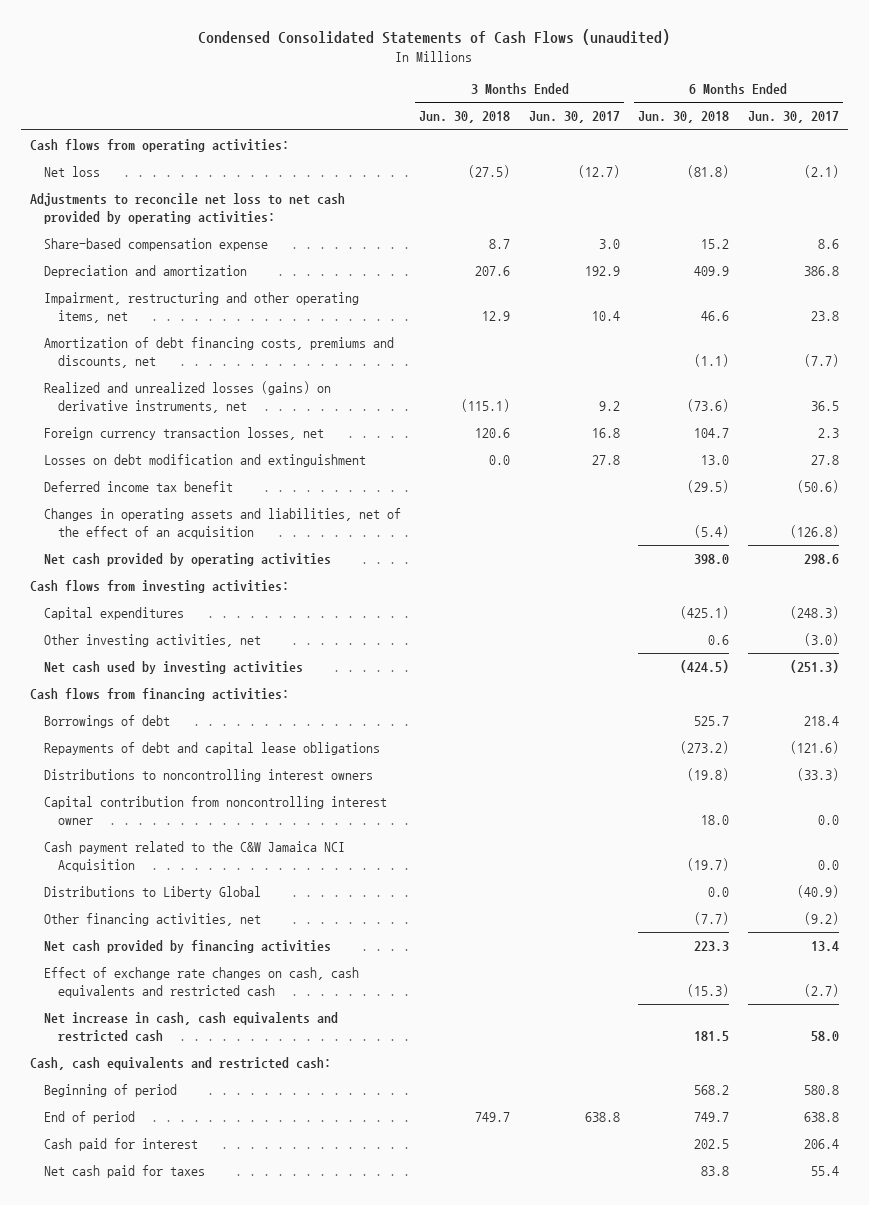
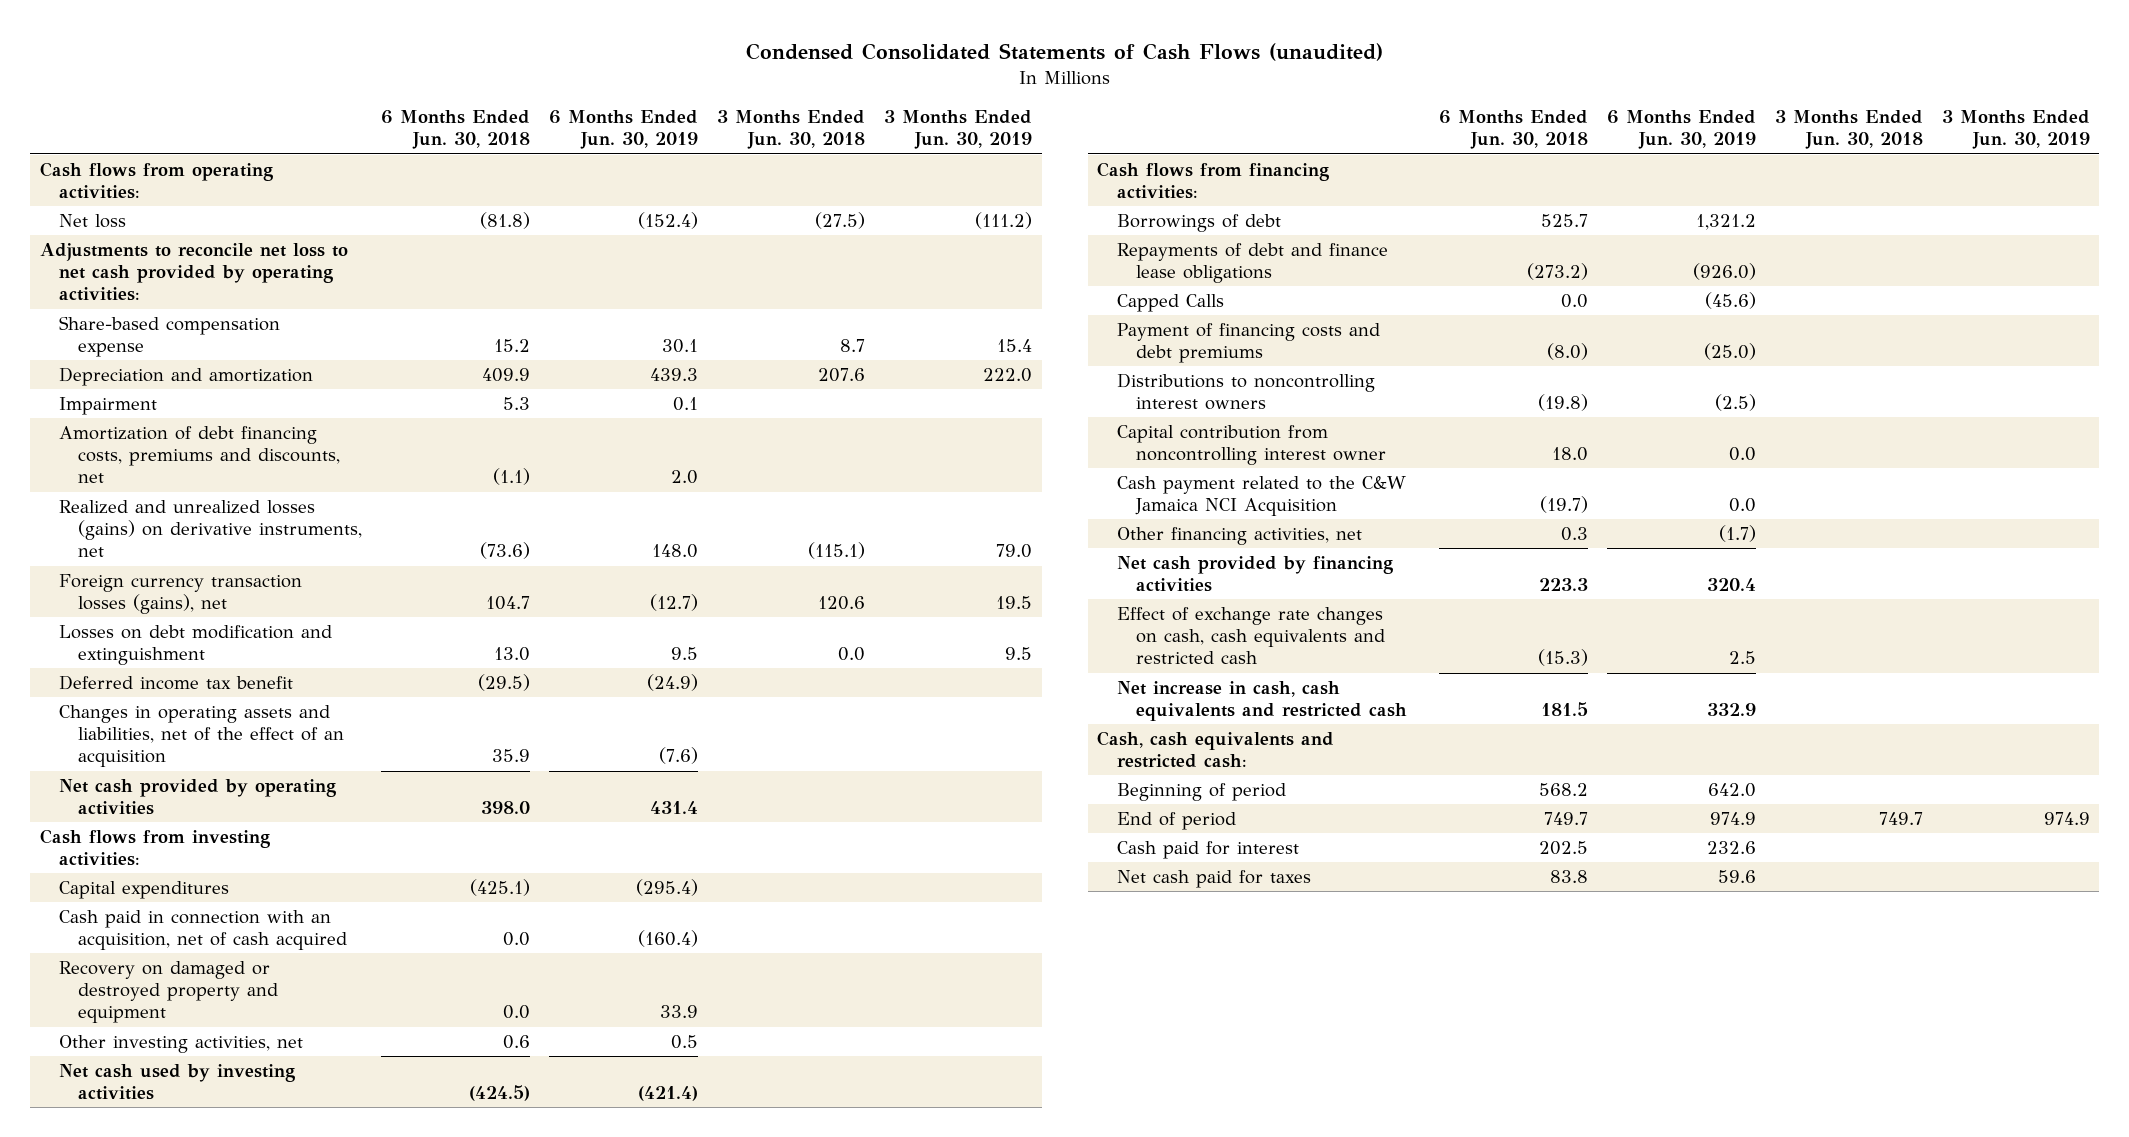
[528,111,620,124] Jun. 30, 2017 -> none
[747,111,839,124] Jun. 30, 2017 -> none
none -> [549,110,699,150] 6 Months Ended Jun. 30, 2019
none -> [884,110,1033,150] 3 Months Ended Jun. 30, 2019
[44,292,360,323] Impairment, restructuring and other operating items, net -> none
none -> [58,397,157,416] Impairment
[44,427,325,441] Foreign currency transaction losses, net -> [58,574,302,615] Foreign currency transaction losses (gains), net
[694,524,730,538] (5.4) -> [492,749,531,763] 35.9
none -> [58,910,348,951] Cash paid in connection with an acquisition, net of cash acquired
none -> [58,961,279,1024] Recovery on damaged or destroyed property and equipment
[44,742,381,756] Repayments of debt and capital lease obligations -> [1116,243,1388,284] Repayments of debt and finance lease obligations
none -> [1116,294,1224,313] Capped Calls
none -> [1116,323,1380,364] Payment of financing costs and debt premiums
[44,886,262,900] Distributions to Liberty Global -> none
[694,912,730,926] (7.7) -> [1561,527,1589,542] 0.3

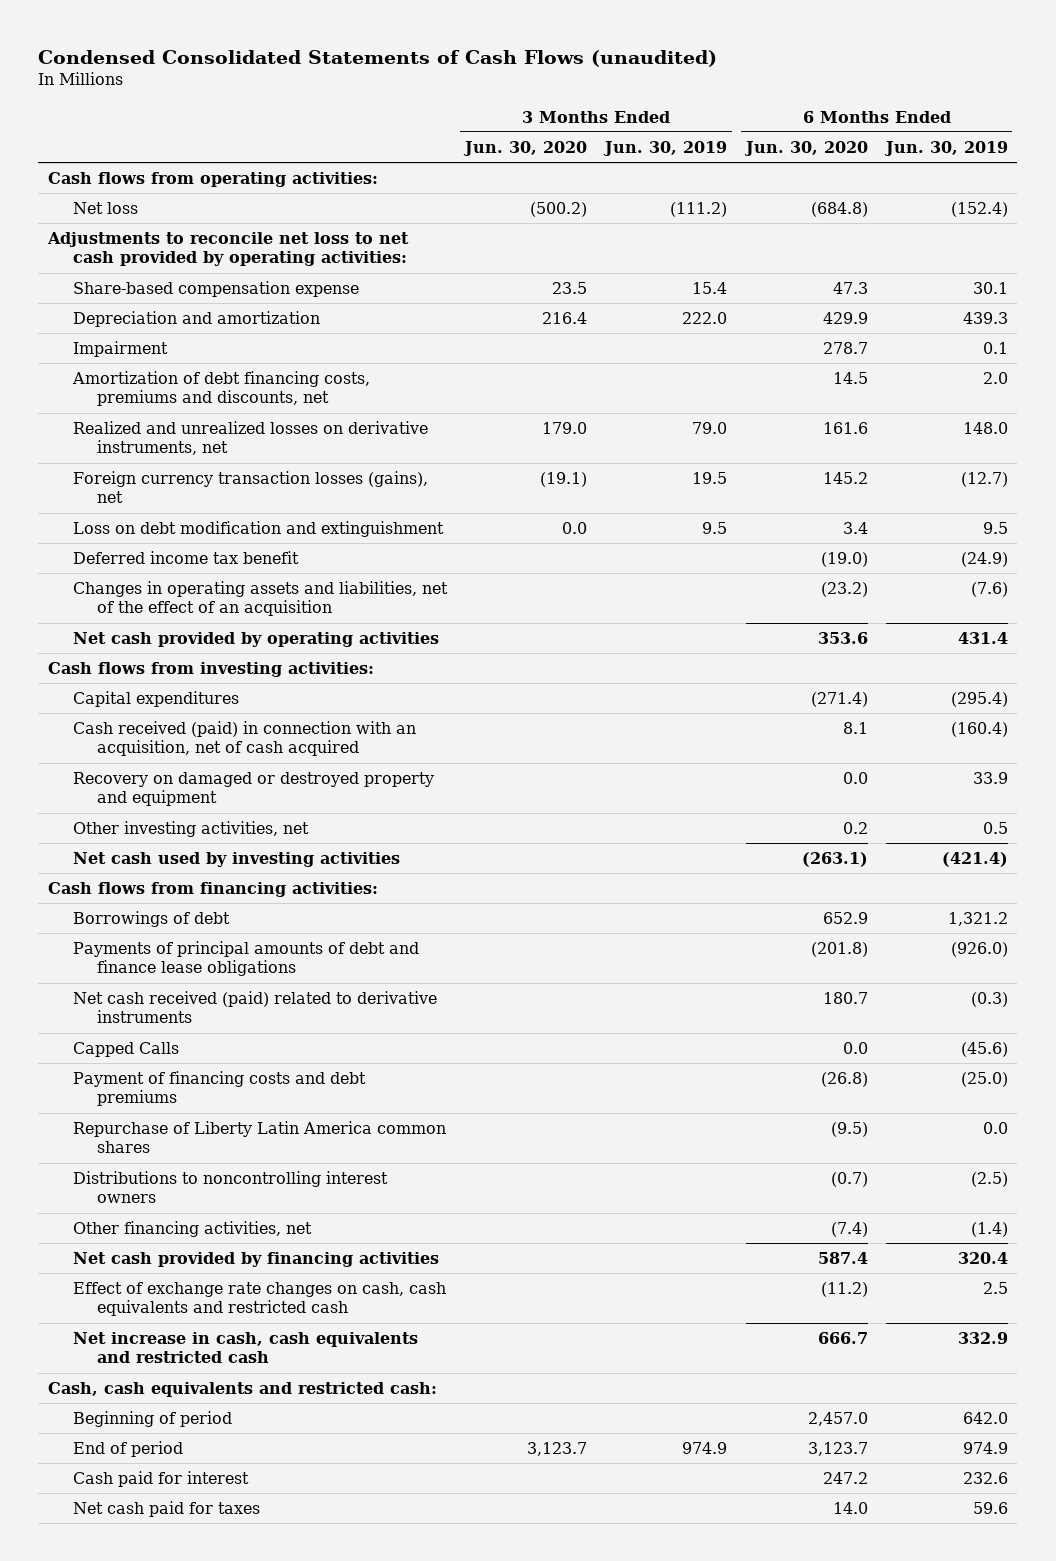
[381,110,531,150] 6 Months Ended Jun. 30, 2018 -> none
[717,110,866,150] 3 Months Ended Jun. 30, 2018 -> none
none -> [462,140,587,156] Jun. 30, 2020
none -> [743,140,868,156] Jun. 30, 2020
[58,500,363,558] Realized and unrealized losses (gains) on derivative instruments, net -> [72,421,428,456] Realized and unrealized losses on derivative instruments, net
[58,625,332,666] Losses on debt modification and extinguishment -> [72,521,444,538] Loss on debt modification and extinguishment
[58,910,348,951] Cash paid in connection with an acquisition, net of cash acquired -> [72,721,416,757] Cash received (paid) in connection with an acquisition, net of cash acquired
[1116,243,1388,284] Repayments of debt and finance lease obligations -> [72,941,419,977] Payments of principal amounts of debt and finance lease obligations
none -> [72,991,437,1024] Net cash received (paid) related to derivative instruments
none -> [72,1121,446,1154] Repurchase of Liberty Latin America common shares
[1116,425,1387,466] Capital contribution from noncontrolling interest owner -> none
[1116,476,1406,517] Cash payment related to the C&W Jamaica NCI Acquisition -> none
[1719,525,1757,543] (1.7) -> [970,1222,1008,1238] (1.4)

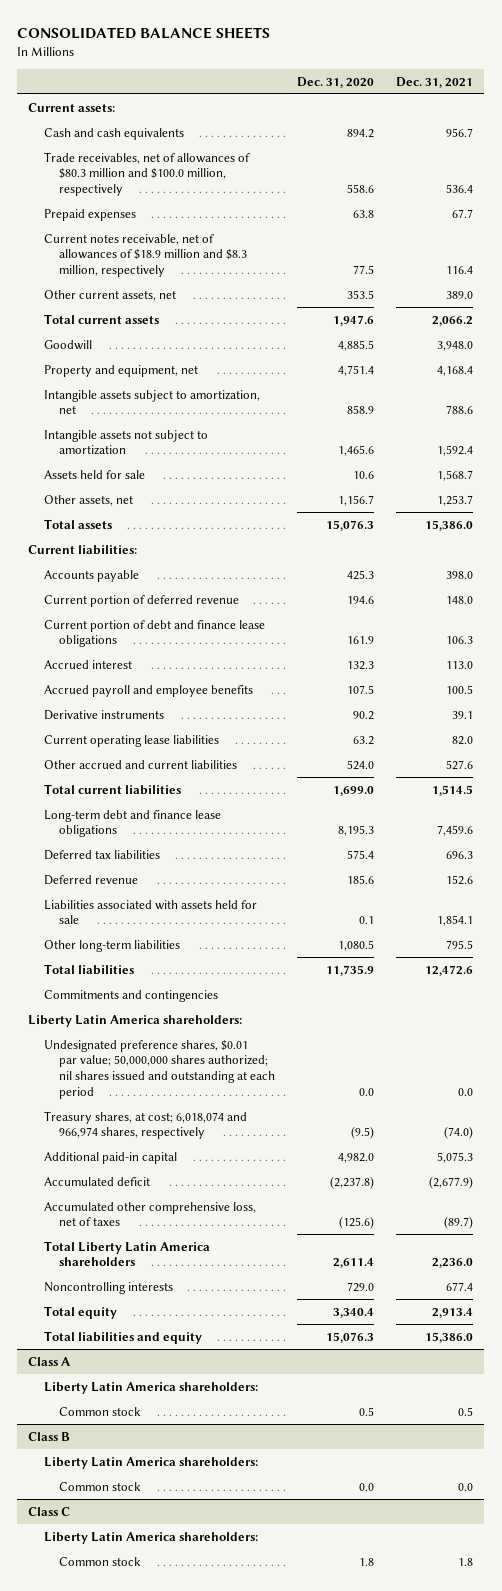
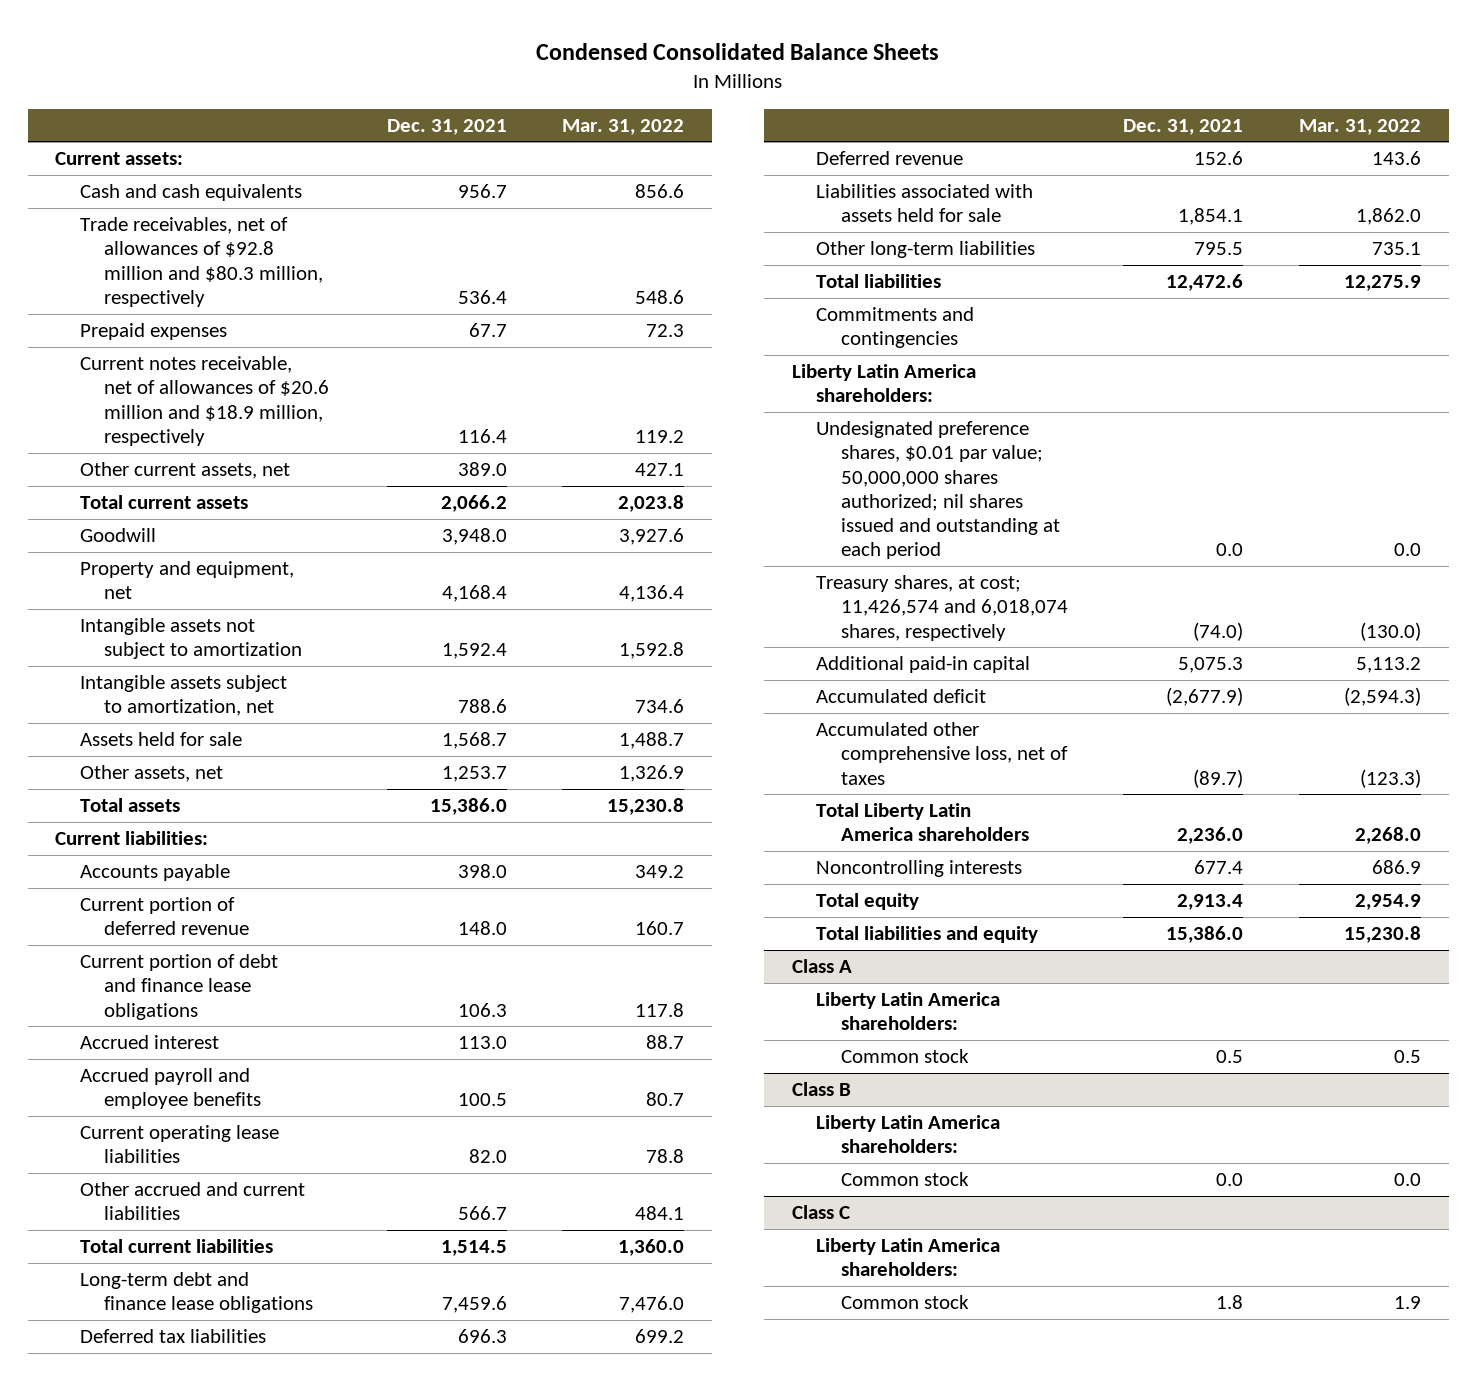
[17,26,271,39] CONSOLIDATED BALANCE SHEETS -> [536,42,940,60] Condensed Consolidated Balance Sheets
[297,76,375,88] Dec. 31, 2020 -> none
none -> [562,118,685,135] Mar. 31, 2022
[43,151,250,197] Trade receivables, net of allowances of $80.3 million and $100.0 million, respectively -> [79,217,323,307] Trade receivables, net of allowances of $92.8 million and $80.3 million, respectively
[43,233,248,278] Current notes receivable, net of allowances of $18.9 million and $8.3 million, respectively -> [79,356,329,446] Current notes receivable, net of allowances of $20.6 million and $18.9 million, respectively
[43,389,260,415] Intangible assets subject to amortization, net -> [79,675,287,717] Intangible assets subject to amortization, net
[43,709,164,720] Derivative instruments -> none
[446,759,474,770] 527.6 -> [457,1206,507,1221] 566.7
[43,1110,247,1140] Treasury shares, at cost; 6,018,074 and 966,974 shares, respectively -> [816,575,1068,641] Treasury shares, at cost; 11,426,574 and 6,018,074 shares, respectively

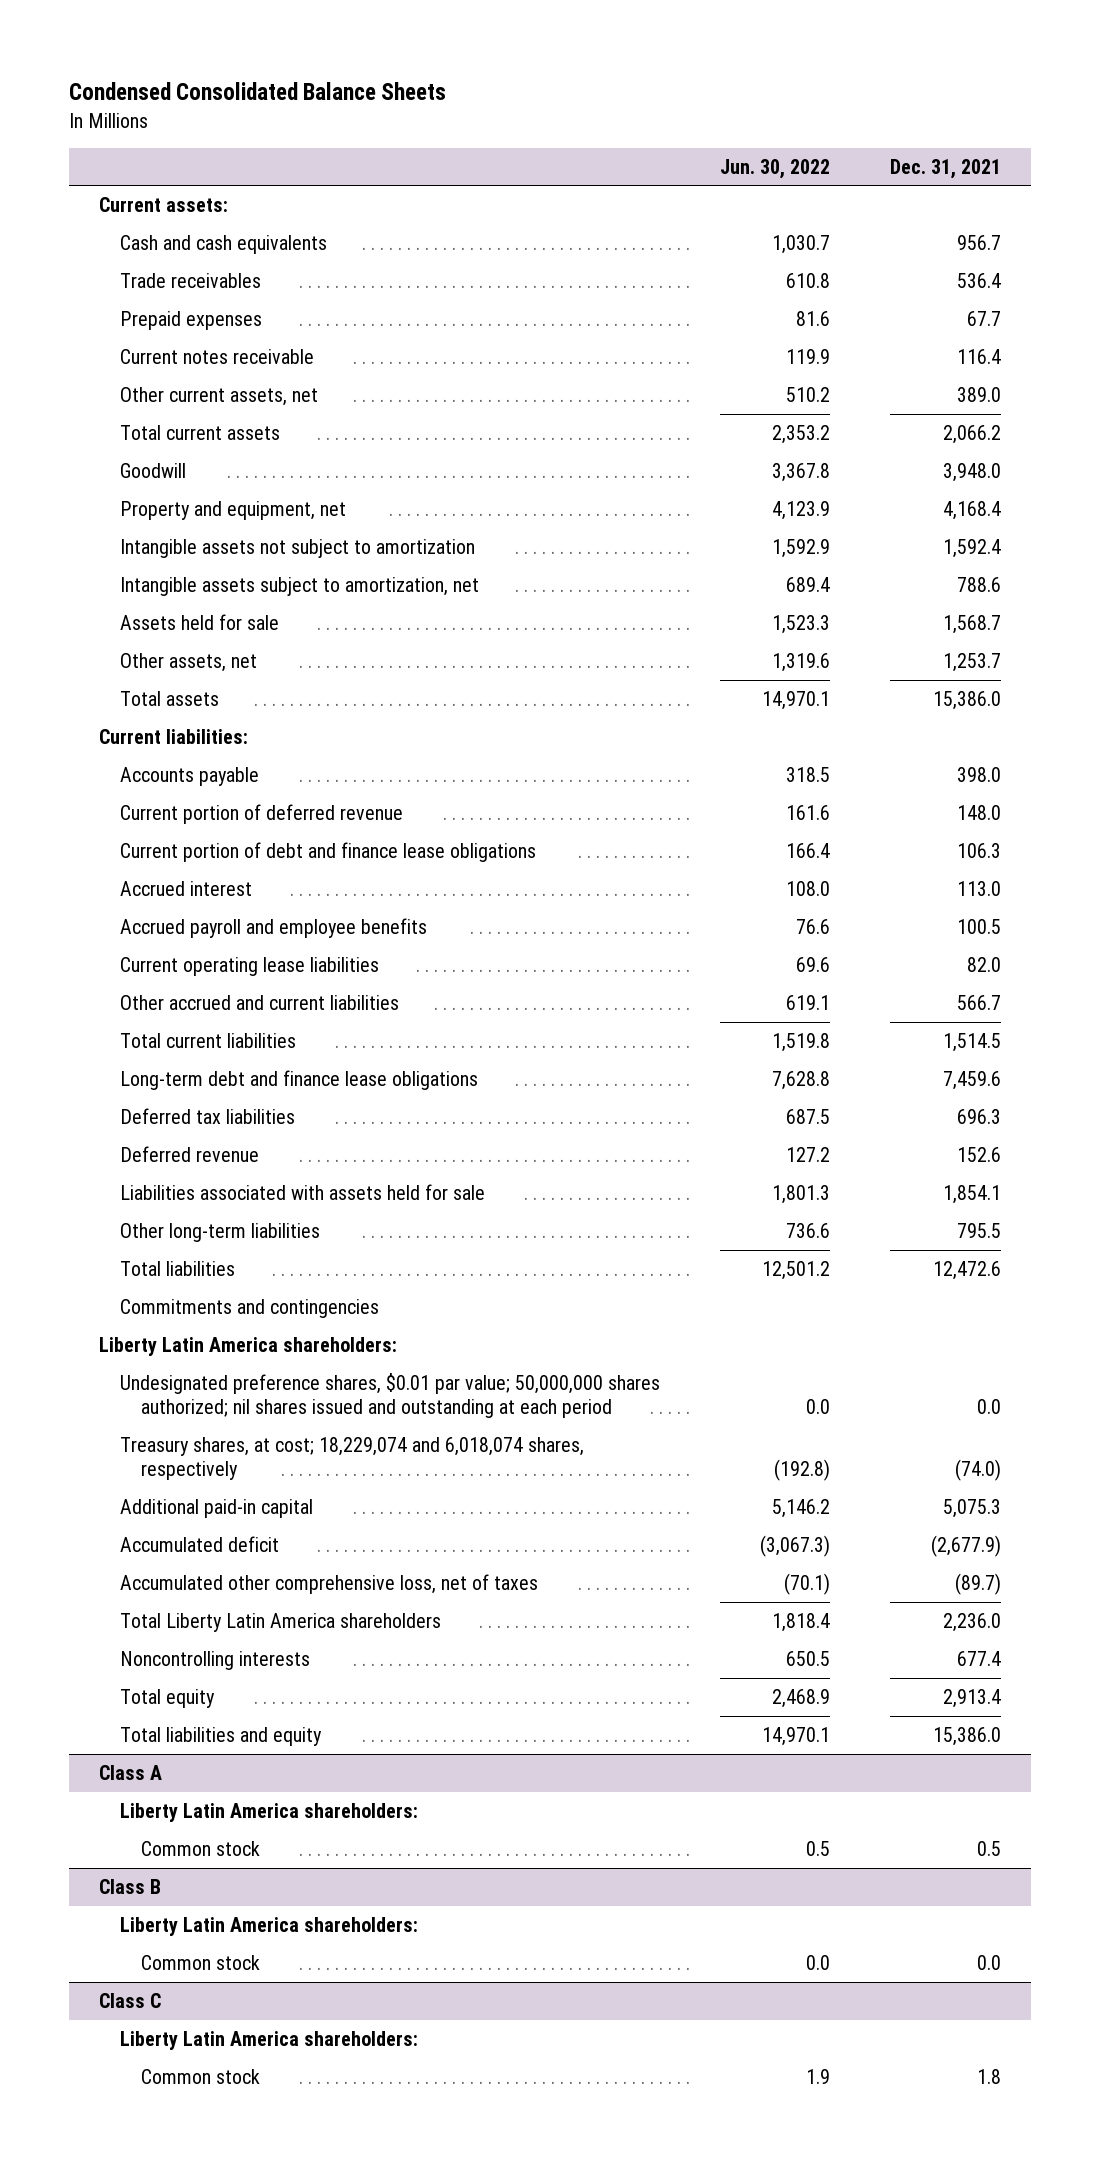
[562,118,685,135] Mar. 31, 2022 -> none
none -> [720,158,831,179] Jun. 30, 2022
[79,217,323,307] Trade receivables, net of allowances of $92.8 million and $80.3 million, respectively -> [120,272,262,288] Trade receivables
[79,356,329,446] Current notes receivable, net of allowances of $20.6 million and $18.9 million, respectively -> [120,348,315,364] Current notes receivable
[816,575,1068,641] Treasury shares, at cost; 11,426,574 and 6,018,074 shares, respectively -> [120,1436,585,1481] Treasury shares, at cost; 18,229,074 and 6,018,074 shares, respectively

